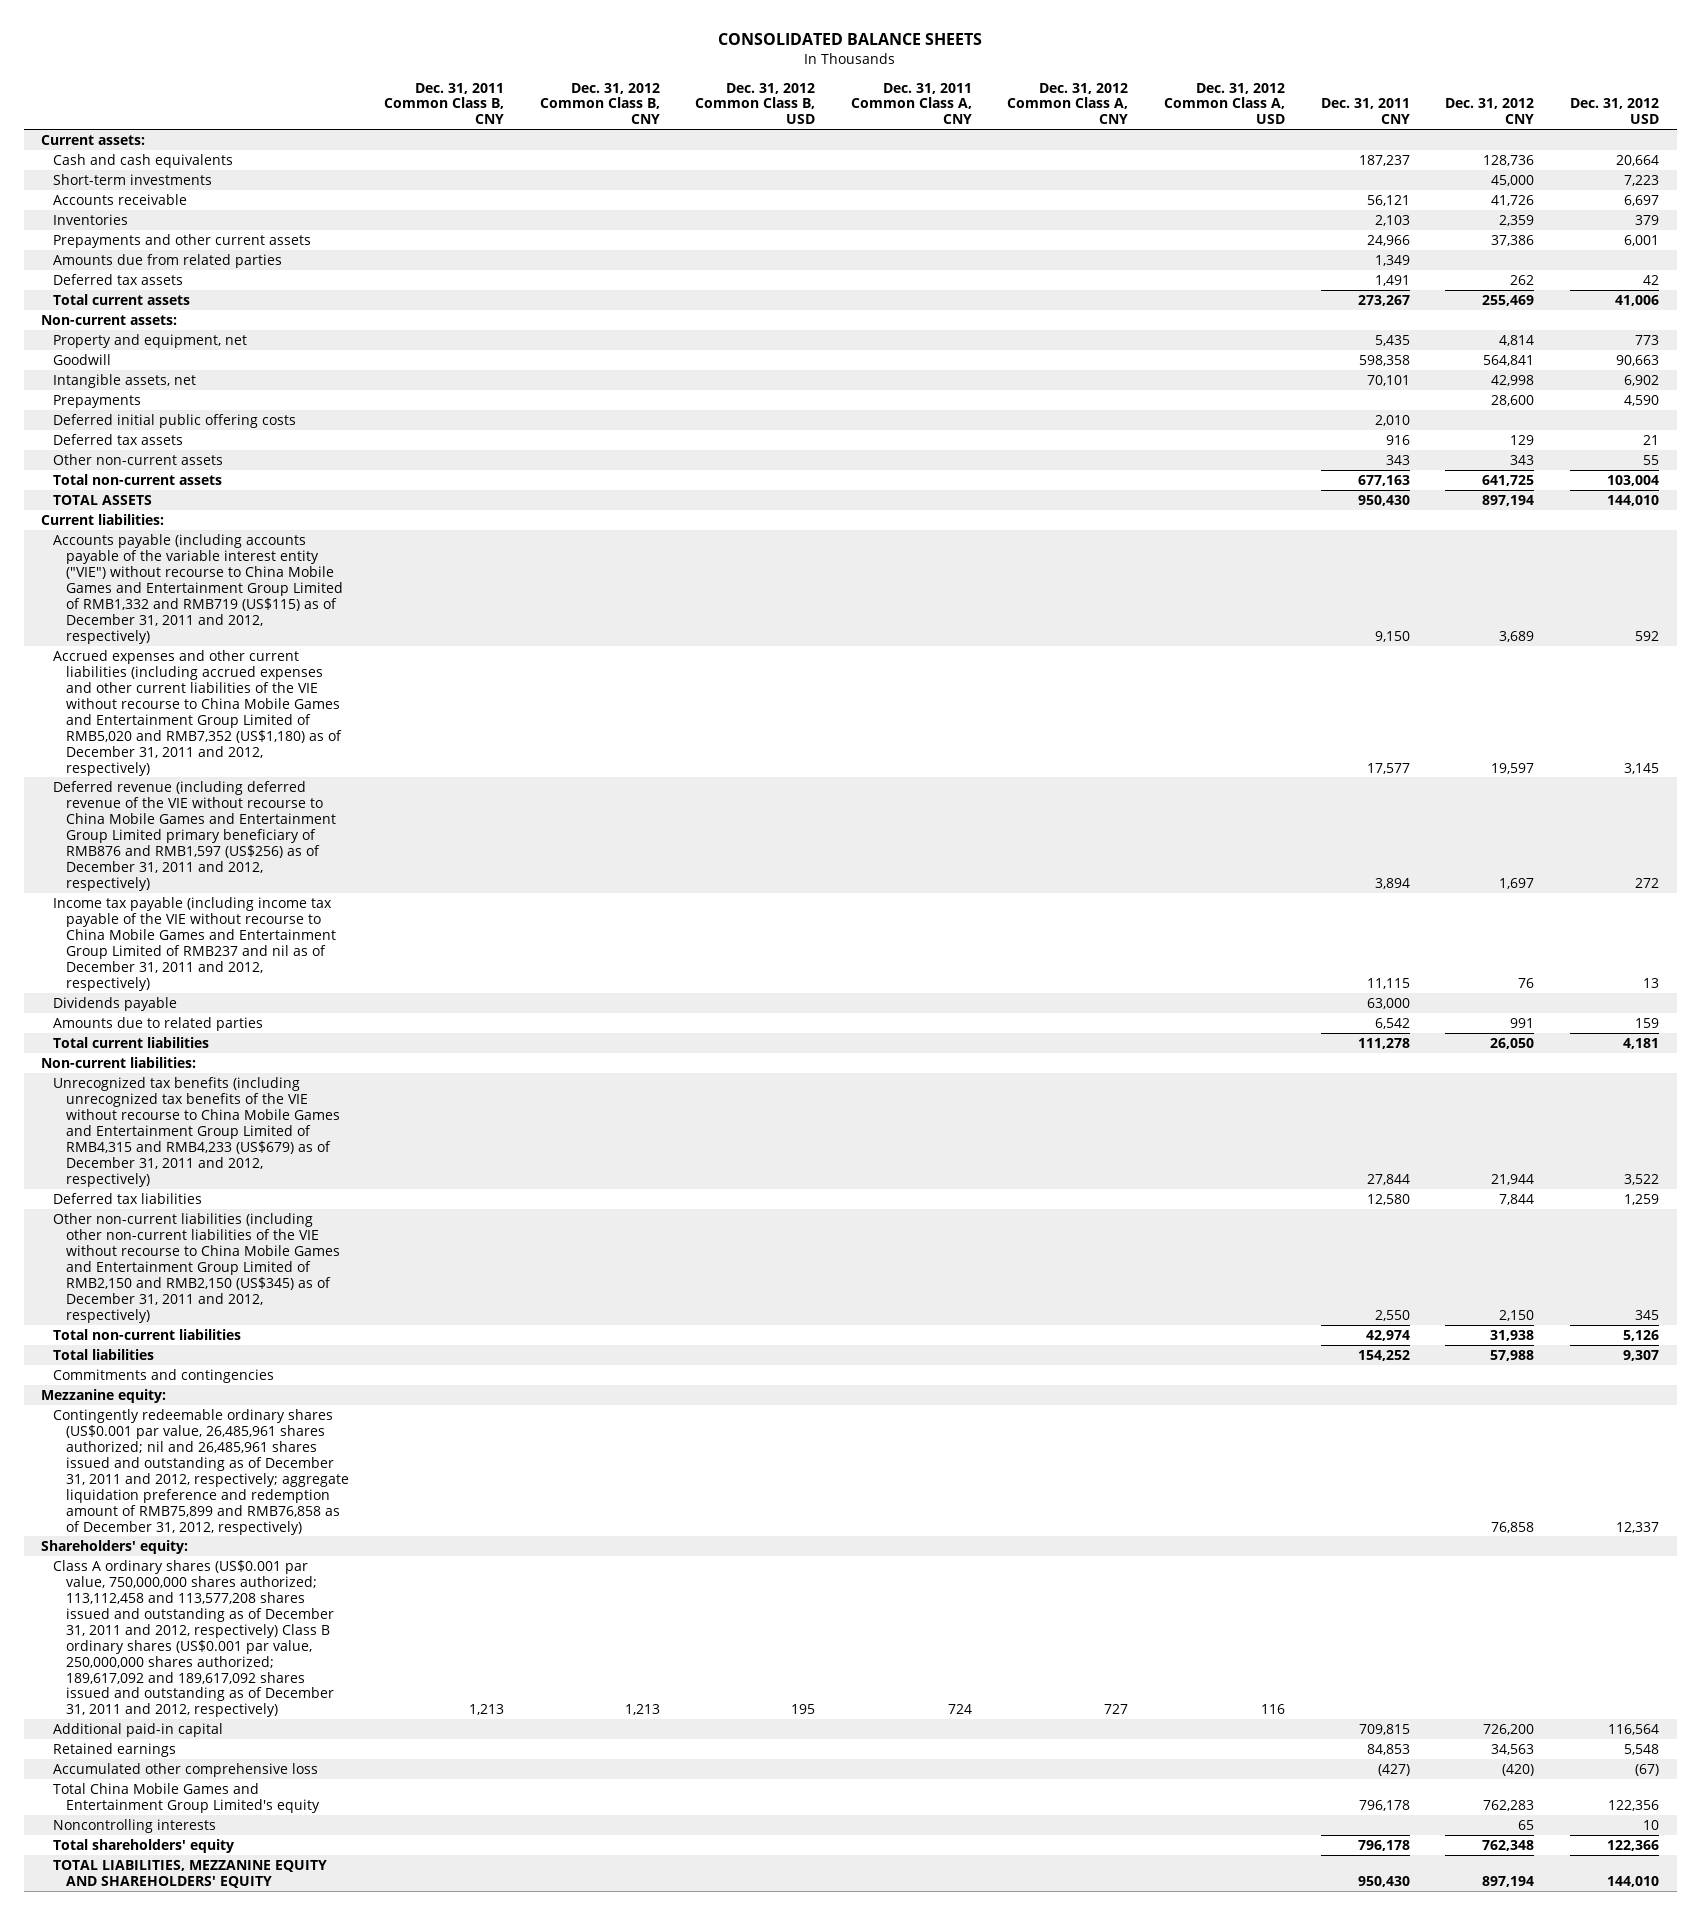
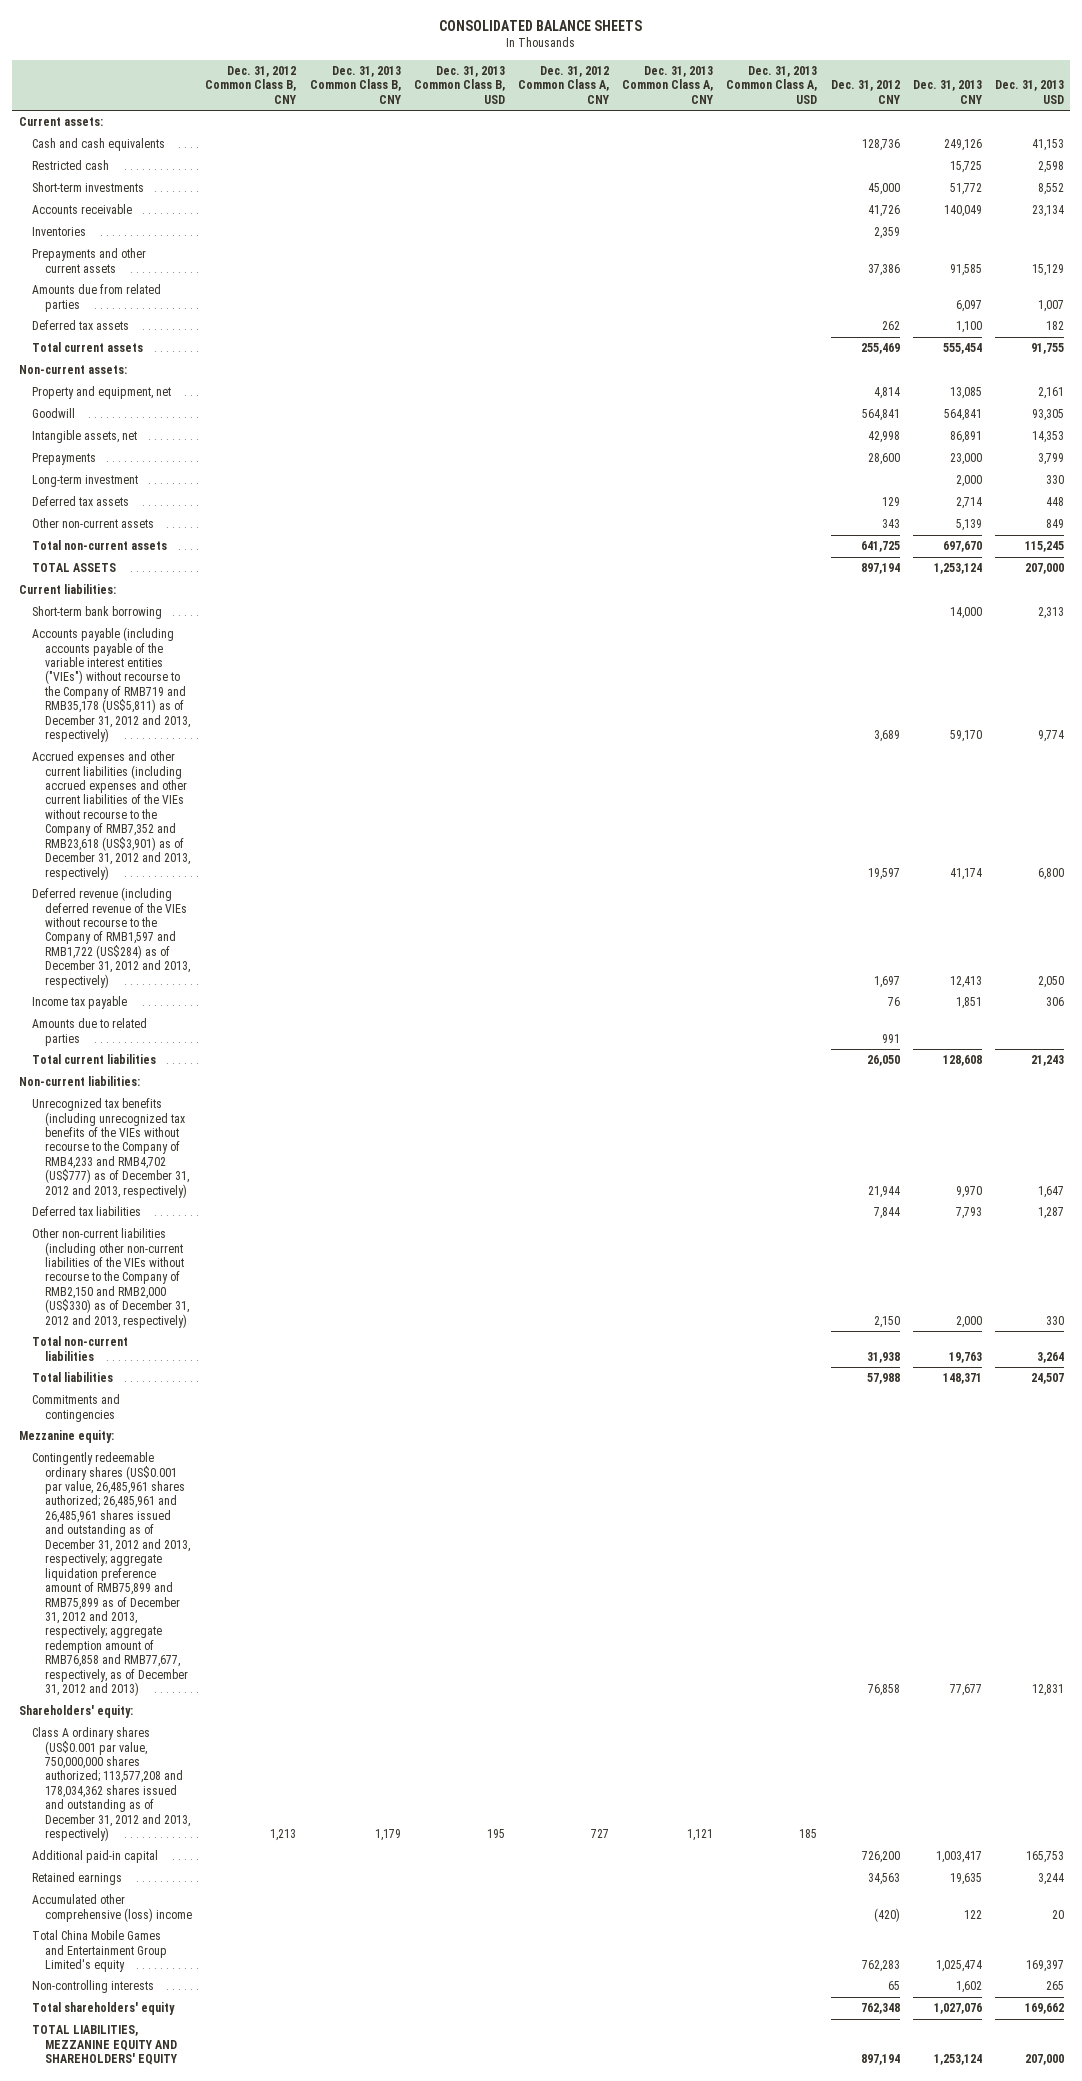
[384,82,505,125] Dec. 31, 2011 Common Class B, CNY -> none
[695,82,816,125] Dec. 31, 2012 Common Class B, USD -> none
[850,82,972,125] Dec. 31, 2011 Common Class A, CNY -> none
[1164,82,1286,125] Dec. 31, 2012 Common Class A, USD -> none
[1320,98,1410,125] Dec. 31, 2011 CNY -> none
[1569,98,1659,125] Dec. 31, 2012 USD -> none
none -> [309,65,401,104] Dec. 31, 2013 Common Class B, CNY
none -> [413,65,505,104] Dec. 31, 2013 Common Class B, USD
none -> [622,65,714,104] Dec. 31, 2013 Common Class A, CNY
none -> [726,65,818,104] Dec. 31, 2013 Common Class A, USD
none -> [912,80,982,104] Dec. 31, 2013 CNY
none -> [994,80,1064,104] Dec. 31, 2013 USD
none -> [31,160,109,171] Restricted cash
[53,413,297,428] Deferred initial public offering costs -> none
none -> [31,475,138,488] Long-term investment
[53,996,178,1011] Dividends payable -> none
none -> [31,606,162,620] Short-term bank borrowing
[53,533,343,644] Accounts payable (including accounts payable of the variable interest entity ("VIE") without recourse to China Mobile Games and Entertainment Group Limited of RMB1,332 and RMB719 (US$115) as of December 31, 2011 and 2012, respectively) -> [31,627,191,743] Accounts payable (including accounts payable of the variable interest entities ("VIEs") without recourse to the Company of RMB719 and RMB35,178 (US$5,811) as of December 31, 2012 and 2013, respectively)
[53,649,342,776] Accrued expenses and other current liabilities (including accrued expenses and other current liabilities of the VIE without recourse to China Mobile Games and Entertainment Group Limited of RMB5,020 and RMB7,352 (US$1,180) as of December 31, 2011 and 2012, respectively) -> [31,751,191,880] Accrued expenses and other current liabilities (including accrued expenses and other current liabilities of the VIEs without recourse to the Company of RMB7,352 and RMB23,618 (US$3,901) as of December 31, 2012 and 2013, respectively)
[53,780,336,891] Deferred revenue (including deferred revenue of the VIE without recourse to China Mobile Games and Entertainment Group Limited primary beneficiary of RMB876 and RMB1,597 (US$256) as of December 31, 2011 and 2012, respectively) -> [31,887,191,988] Deferred revenue (including deferred revenue of the VIEs without recourse to the Company of RMB1,597 and RMB1,722 (US$284) as of December 31, 2012 and 2013, respectively)
[53,896,336,991] Income tax payable (including income tax payable of the VIE without recourse to China Mobile Games and Entertainment Group Limited of RMB237 and nil as of December 31, 2011 and 2012, respectively) -> [31,996,127,1010] Income tax payable
[53,1076,340,1187] Unrecognized tax benefits (including unrecognized tax benefits of the VIE without recourse to China Mobile Games and Entertainment Group Limited of RMB4,315 and RMB4,233 (US$679) as of December 31, 2011 and 2012, respectively) -> [31,1098,190,1198] Unrecognized tax benefits (including unrecognized tax benefits of the VIEs without recourse to the Company of RMB4,233 and RMB4,702 (US$777) as of December 31, 2012 and 2013, respectively)
[53,1212,340,1323] Other non-current liabilities (including other non-current liabilities of the VIE without recourse to China Mobile Games and Entertainment Group Limited of RMB2,150 and RMB2,150 (US$345) as of December 31, 2011 and 2012, respectively) -> [31,1228,190,1328] Other non-current liabilities (including other non-current liabilities of the VIEs without recourse to the Company of RMB2,150 and RMB2,000 (US$330) as of December 31, 2012 and 2013, respectively)
[53,1408,349,1535] Contingently redeemable ordinary shares (US$0.001 par value, 26,485,961 shares authorized; nil and 26,485,961 shares issued and outstanding as of December 31, 2011 and 2012, respectively; aggregate liquidation preference and redemption amount of RMB75,899 and RMB76,858 as of December 31, 2012, respectively) -> [31,1452,191,1697] Contingently redeemable ordinary shares (US$0.001 par value, 26,485,961 shares authorized; 26,485,961 and 26,485,961 shares issued and outstanding as of December 31, 2012 and 2013, respectively; aggregate liquidation preference amount of RMB75,899 and RMB75,899 as of December 31, 2012 and 2013, respectively; aggregate redemption amount of RMB76,858 and RMB77,677, respectively, as of December 31, 2012 and 2013)
[53,1559,334,1718] Class A ordinary shares (US$0.001 par value, 750,000,000 shares authorized; 113,112,458 and 113,577,208 shares issued and outstanding as of December 31, 2011 and 2012, respectively) Class B ordinary shares (US$0.001 par value, 250,000,000 shares authorized; 189,617,092 and 189,617,092 shares issued and outstanding as of December 31, 2011 and 2012, respectively) -> [31,1727,191,1842] Class A ordinary shares (US$0.001 par value, 750,000,000 shares authorized; 113,577,208 and 178,034,362 shares issued and outstanding as of December 31, 2012 and 2013, respectively)
[53,1762,319,1777] Accumulated other comprehensive loss -> [31,1894,193,1922] Accumulated other comprehensive (loss) income
[53,1818,217,1833] Noncontrolling interests -> [31,1980,154,1994] Non-controlling interests

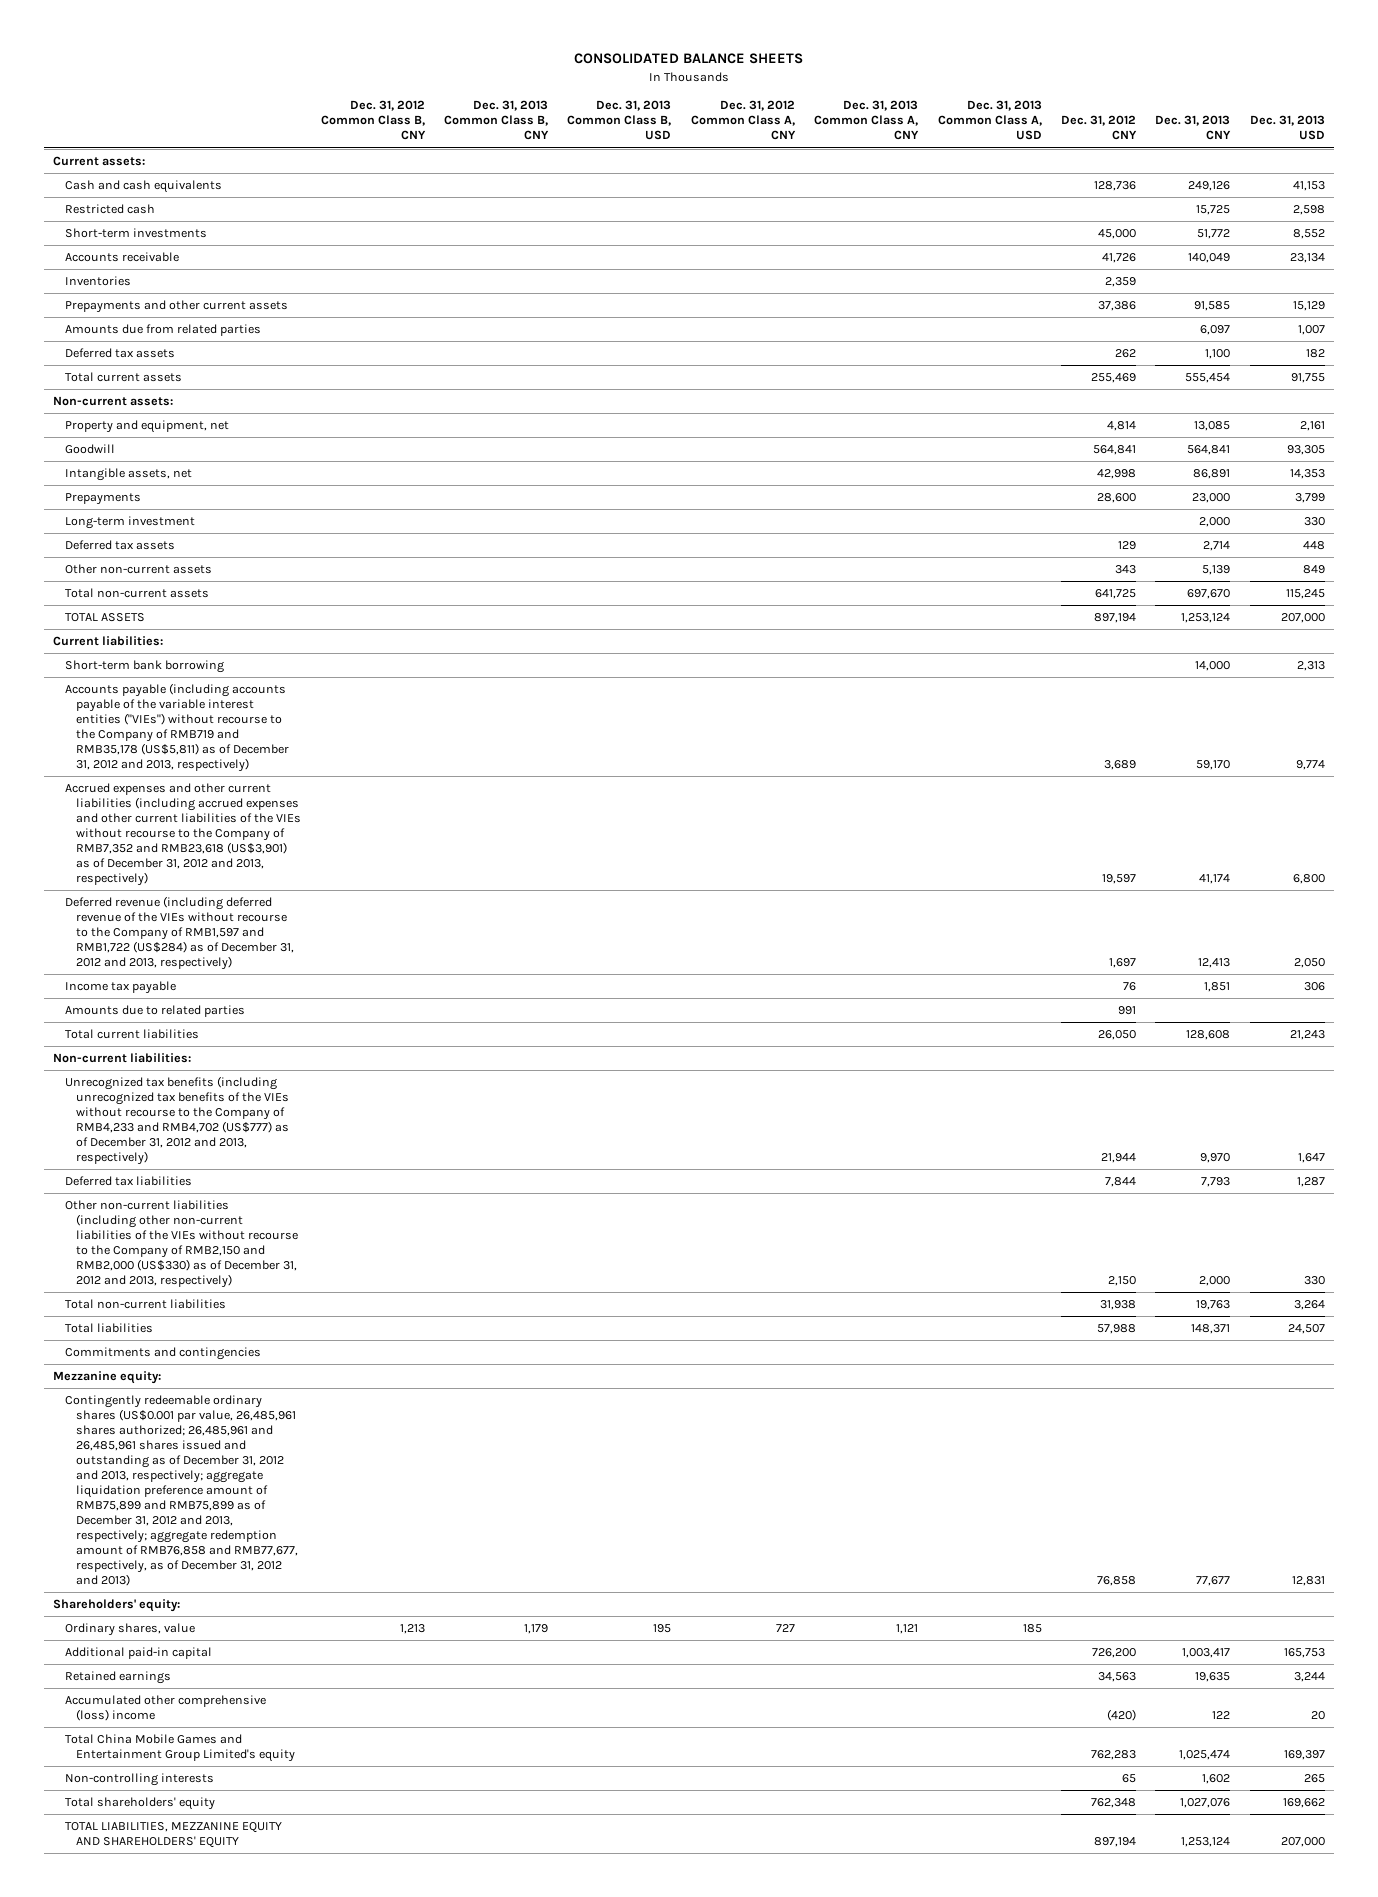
[31,1727,191,1842] Class A ordinary shares (US$0.001 par value, 750,000,000 shares authorized; 113,577,208 and 178,034,362 shares issued and outstanding as of December 31, 2012 and 2013, respectively) -> [64,1623,195,1637] Ordinary shares, value

